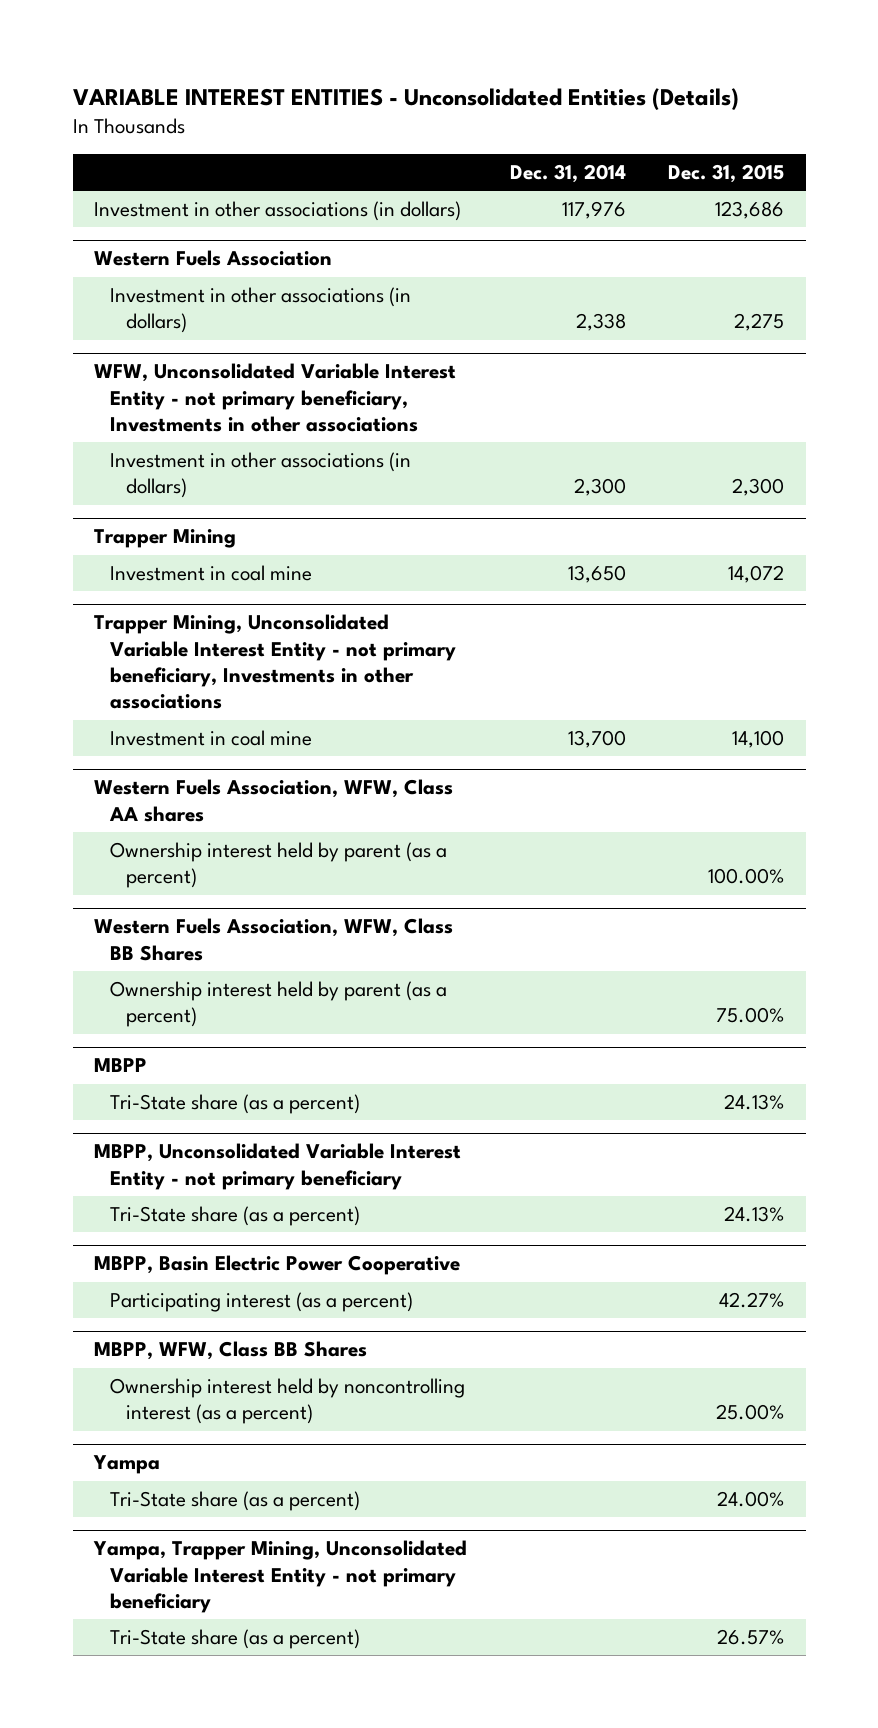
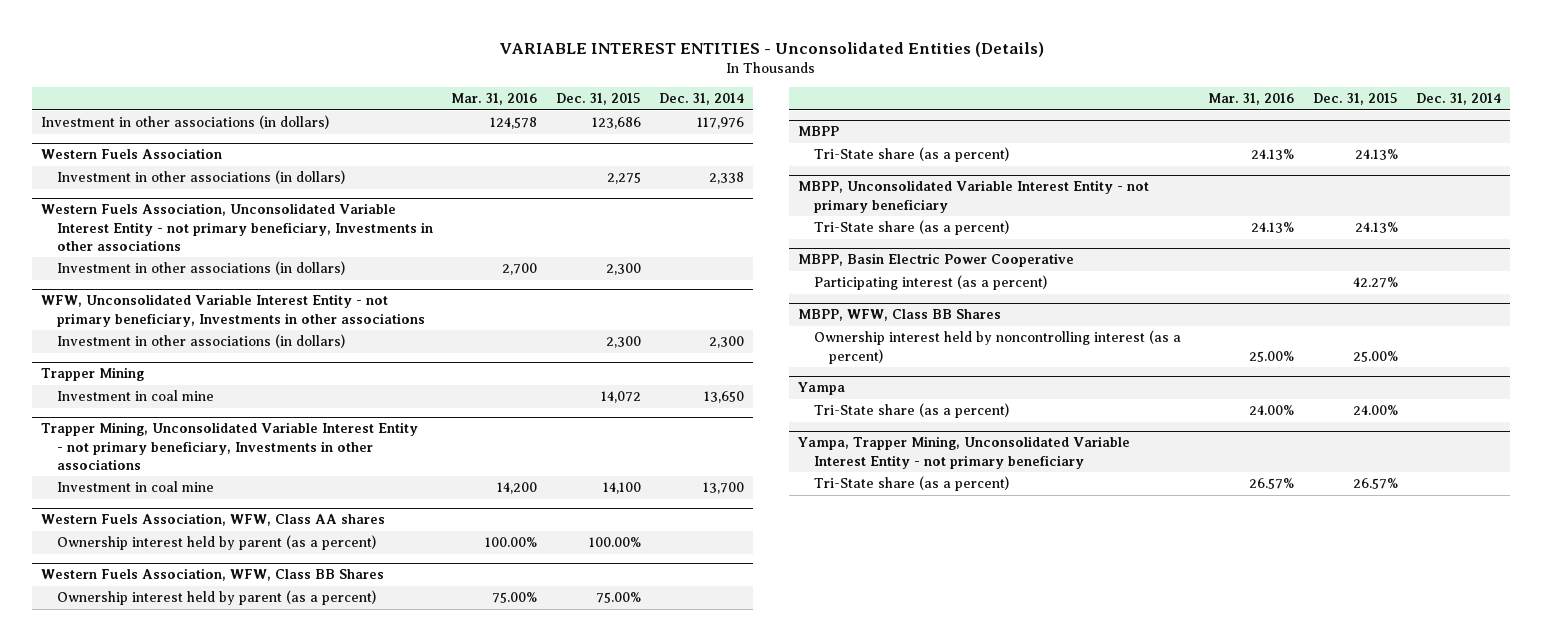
none -> [451,93,538,106] Mar. 31, 2016
none -> [41,203,433,252] Western Fuels Association, Unconsolidated Variable Interest Entity - not primary beneficiary, Investments in other associations
none -> [56,261,345,276] Investment in other associations (in dollars)

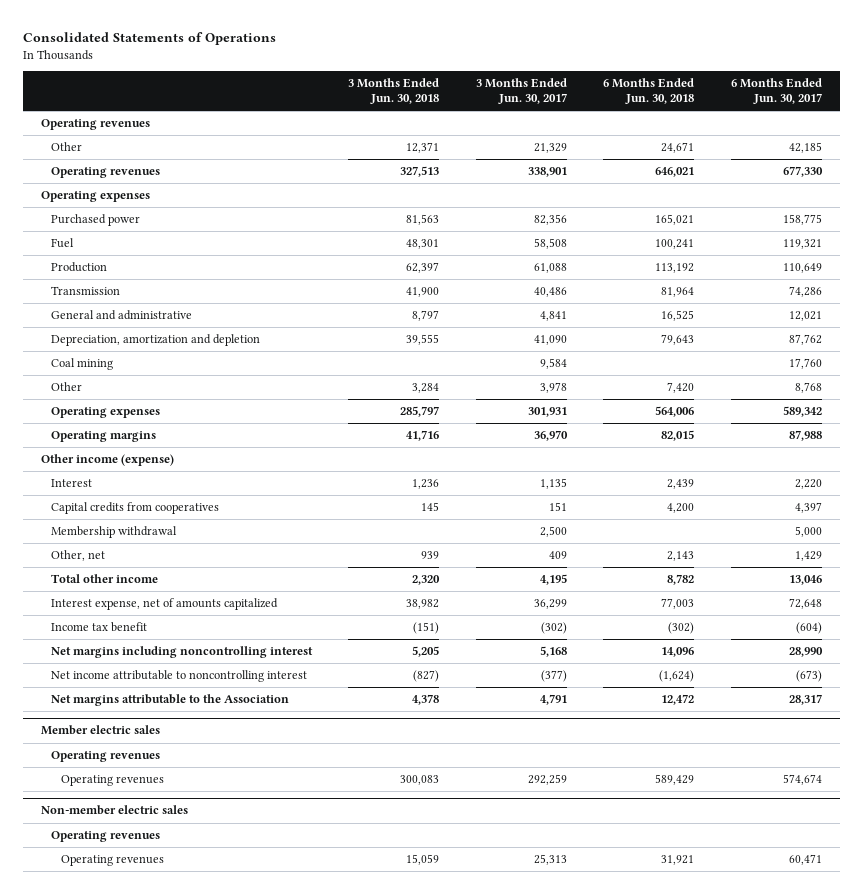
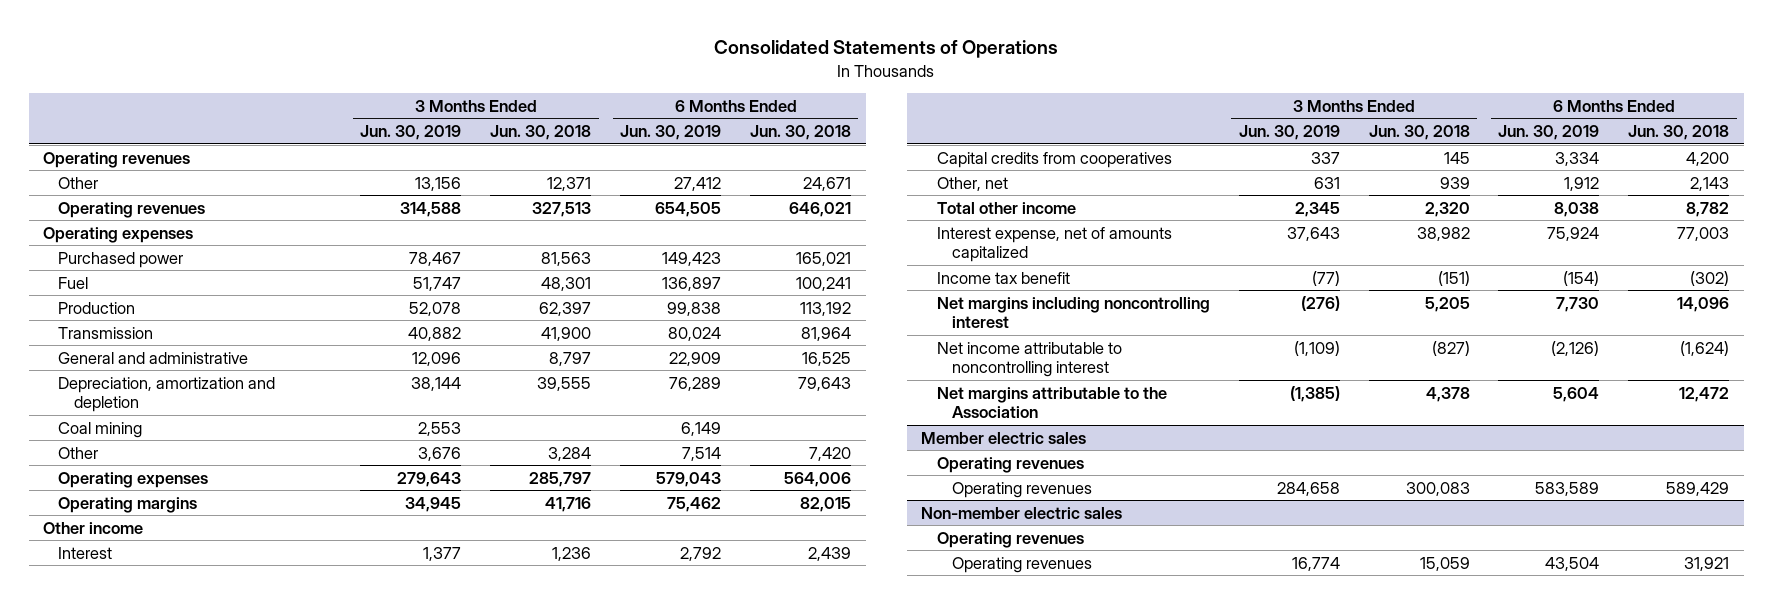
[475,78,567,105] 3 Months Ended Jun. 30, 2017 -> none
[730,78,822,105] 6 Months Ended Jun. 30, 2017 -> none
none -> [360,125,462,141] Jun. 30, 2019
none -> [620,125,722,141] Jun. 30, 2019
[41,454,175,467] Other income (expense) -> [43,521,144,534] Other income
[51,526,178,539] Membership withdrawal -> none

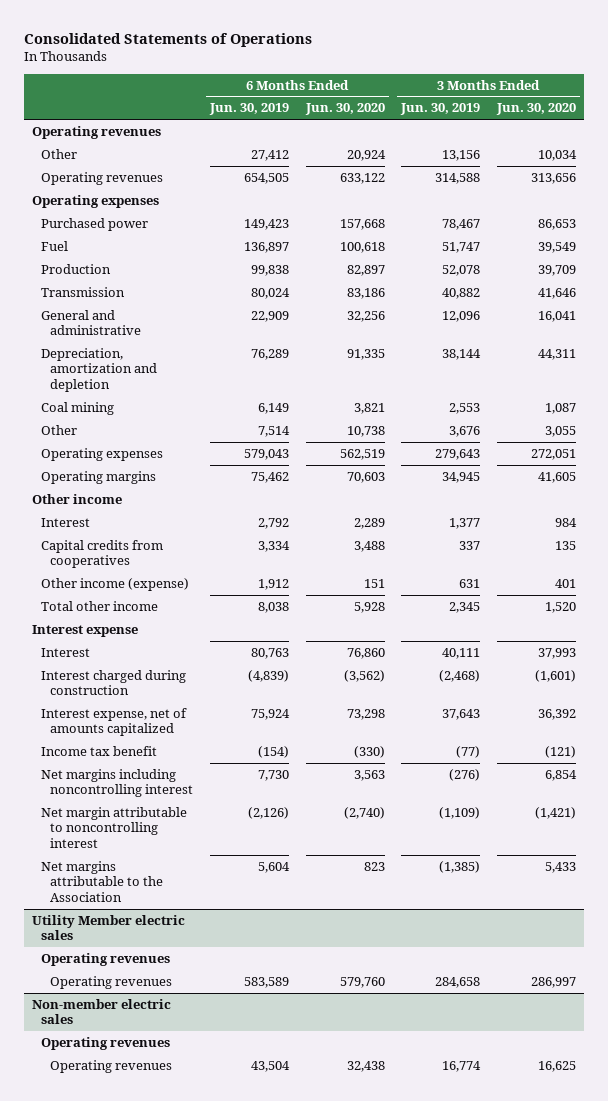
[490,125,592,141] Jun. 30, 2018 -> none
[750,125,852,141] Jun. 30, 2018 -> none
none -> [304,103,385,116] Jun. 30, 2020
none -> [495,103,576,116] Jun. 30, 2020
[936,176,1008,191] Other, net -> [41,577,190,591] Other income (expense)
none -> [31,624,138,637] Interest expense
none -> [41,647,91,657] Interest
none -> [41,669,187,696] Interest charged during construction
[936,341,1122,378] Net income attributable to noncontrolling interest -> [41,806,188,848] Net margin attributable to noncontrolling interest
[921,431,1087,444] Member electric sales -> [31,914,185,941] Utility Member electric sales

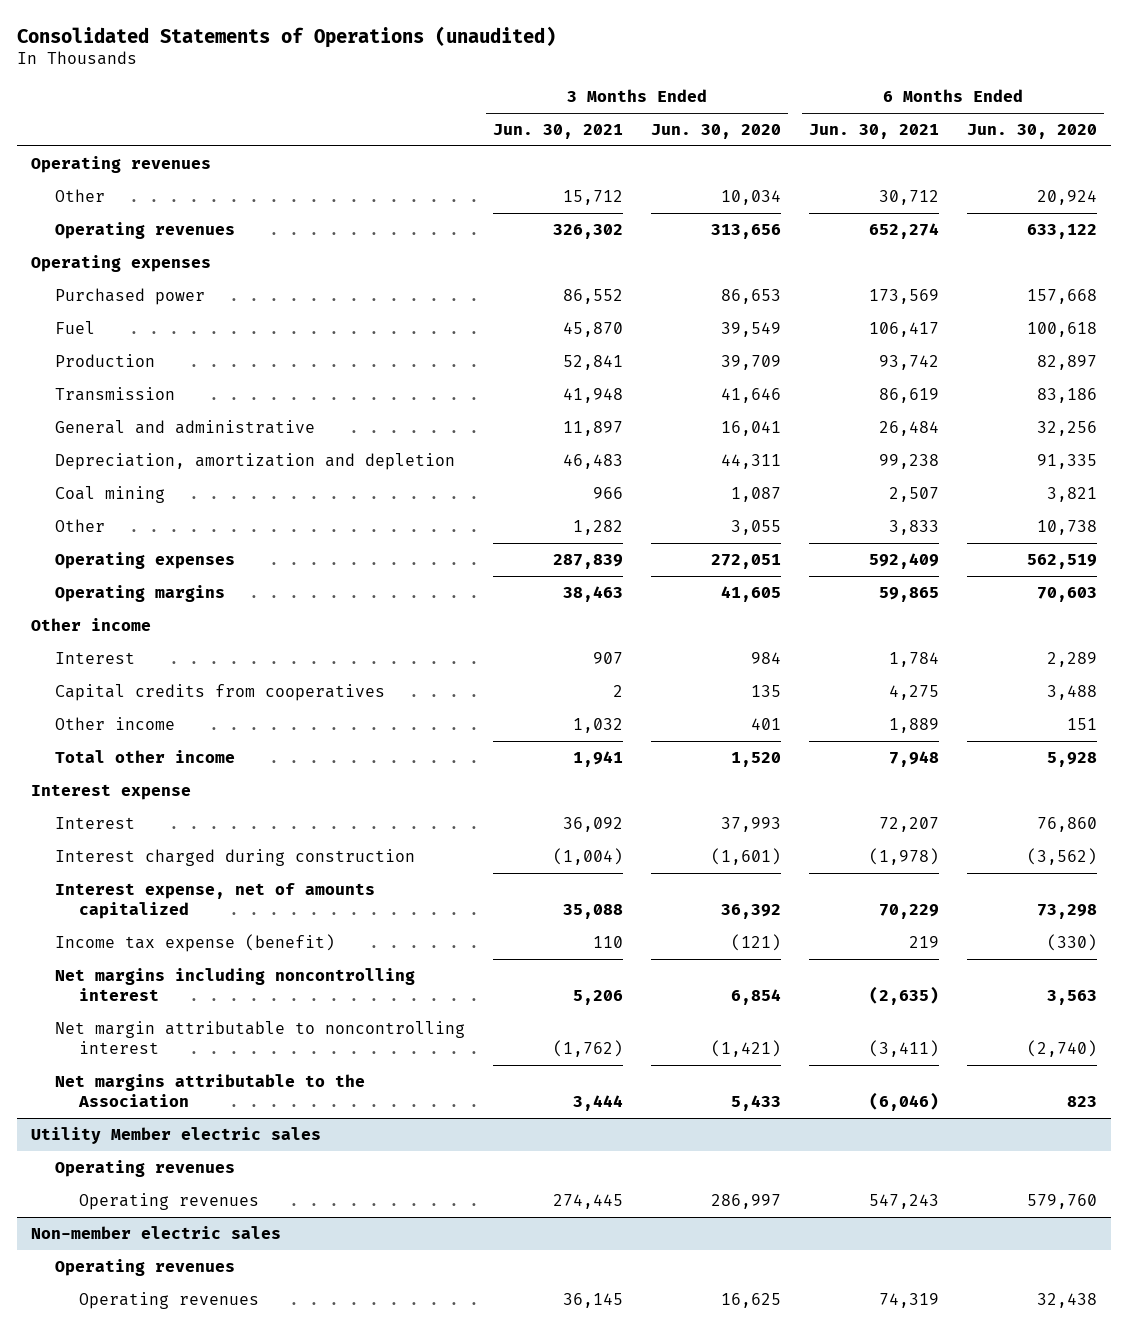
[23,32,312,47] Consolidated Statements of Operations -> [17,25,557,48] Consolidated Statements of Operations (unaudited)
[209,103,290,116] Jun. 30, 2019 -> none
[400,103,481,116] Jun. 30, 2019 -> none
none -> [493,124,624,140] Jun. 30, 2021
none -> [808,124,939,140] Jun. 30, 2021
[41,577,190,591] Other income (expense) -> [55,717,176,731] Other income
[41,745,158,756] Income tax benefit -> [55,934,336,953] Income tax expense (benefit)

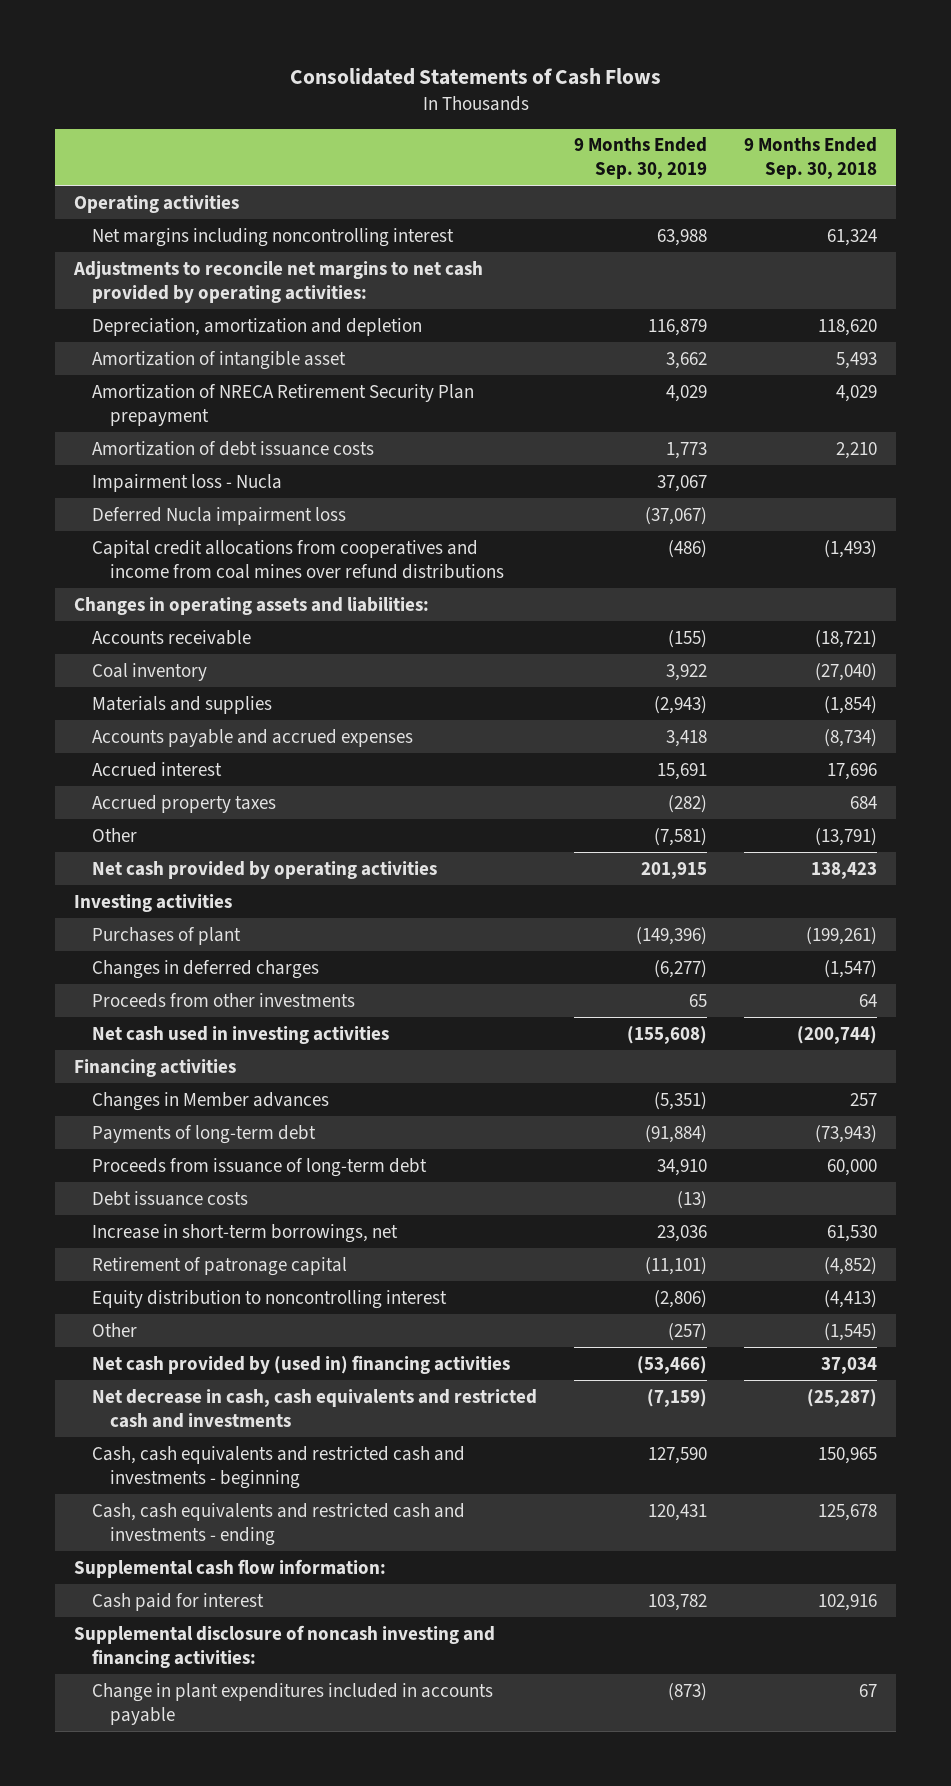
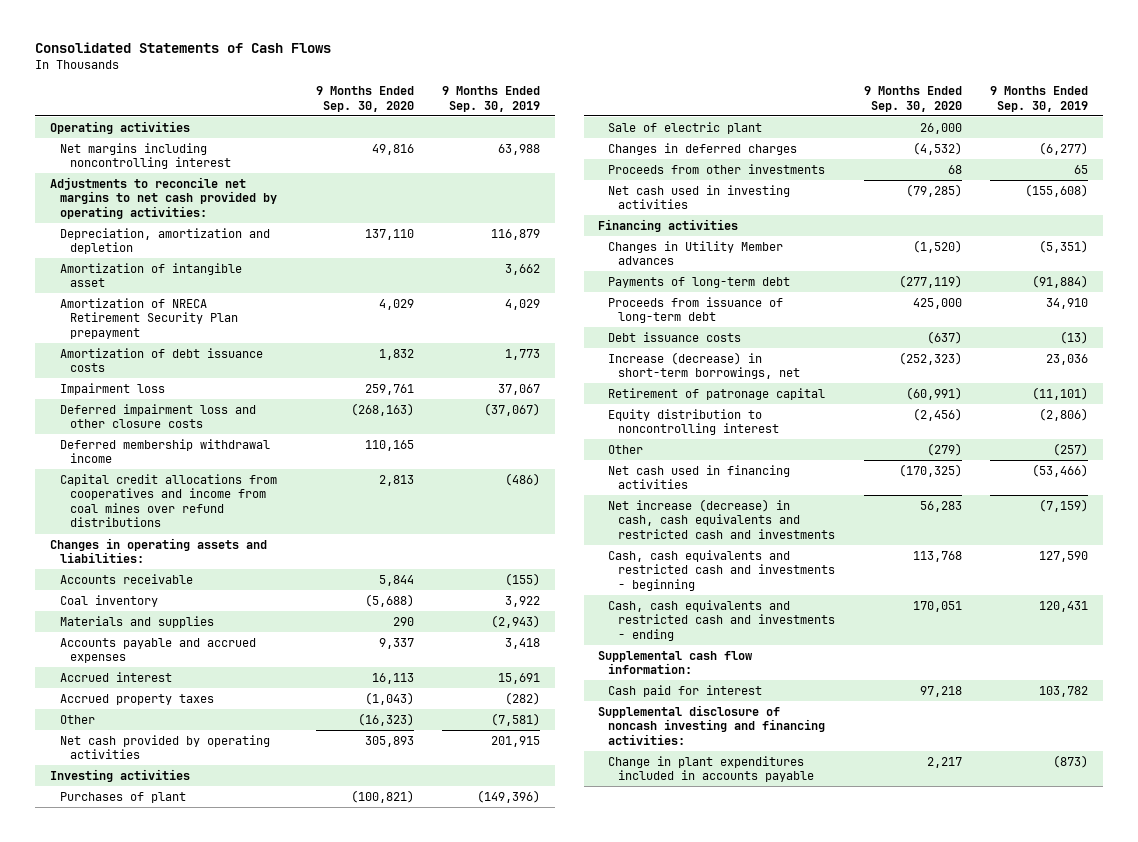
[744,137,878,180] 9 Months Ended Sep. 30, 2018 -> none
none -> [315,86,414,112] 9 Months Ended Sep. 30, 2020
[91,473,282,492] Impairment loss - Nucla -> [59,382,165,395] Impairment loss
[91,506,346,525] Deferred Nucla impairment loss -> [59,403,256,429] Deferred impairment loss and other closure costs
none -> [59,438,270,464] Deferred membership withdrawal income
none -> [607,121,762,134] Sale of electric plant
[91,1091,329,1111] Changes in Member advances -> [607,240,783,266] Changes in Utility Member advances
[91,1223,398,1243] Increase in short-term borrowings, net -> [607,351,800,380] Increase (decrease) in short-term borrowings, net
[91,1354,510,1374] Net cash provided by (used in) financing activities -> [607,464,790,490] Net cash used in financing activities
[91,1388,537,1428] Net decrease in cash, cash equivalents and restricted cash and investments -> [607,498,835,539] Net increase (decrease) in cash, cash equivalents and restricted cash and investments

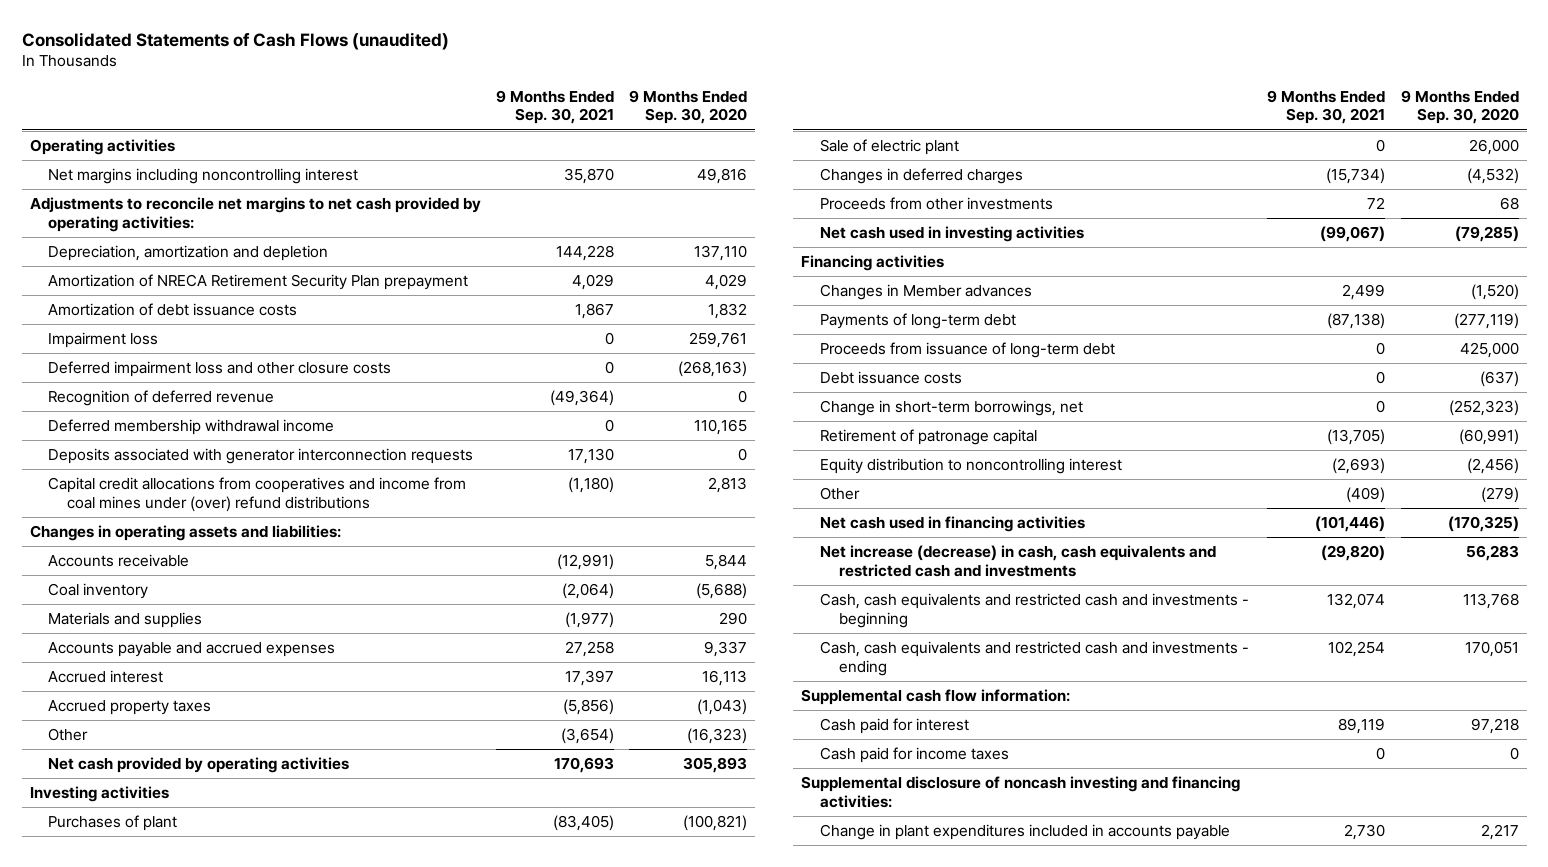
[35,42,332,54] Consolidated Statements of Cash Flows -> [21,31,449,50] Consolidated Statements of Cash Flows (unaudited)
[442,86,541,112] 9 Months Ended Sep. 30, 2019 -> none
none -> [495,89,614,125] 9 Months Ended Sep. 30, 2021
[59,262,242,288] Amortization of intangible asset -> none
none -> [48,390,275,407] Recognition of deferred revenue
none -> [48,448,474,465] Deposits associated with generator interconnection requests
[59,473,277,528] Capital credit allocations from cooperatives and income from coal mines over refund distributions -> [48,477,467,512] Capital credit allocations from cooperatives and income from coal mines under (over) refund distributions
[607,240,783,266] Changes in Utility Member advances -> [819,284,1032,301] Changes in Member advances
[607,351,800,380] Increase (decrease) in short-term borrowings, net -> [819,400,1083,417] Change in short-term borrowings, net
none -> [819,747,1009,764] Cash paid for income taxes

